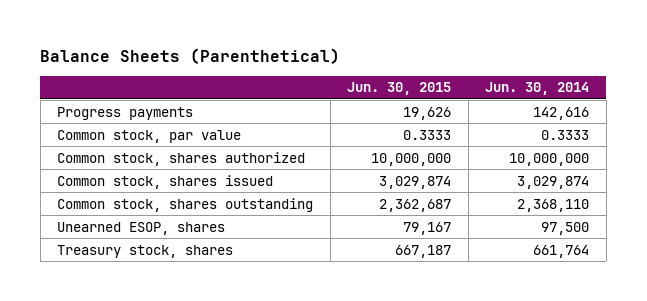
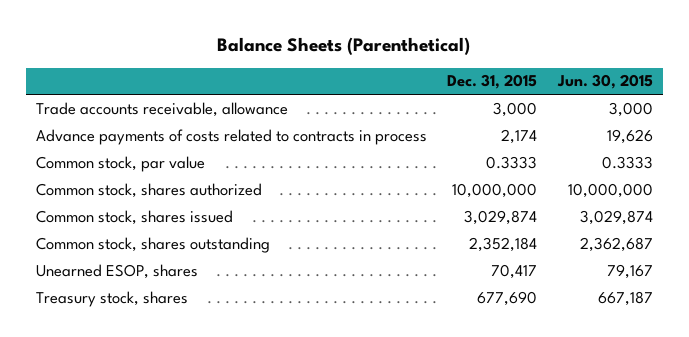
[485,82,590,96] Jun. 30, 2014 -> none
none -> [447,74,538,90] Dec. 31, 2015
none -> [36,101,289,117] Trade accounts receivable, allowance
[57,106,194,120] Progress payments -> [36,128,428,145] Advance payments of costs related to contracts in process

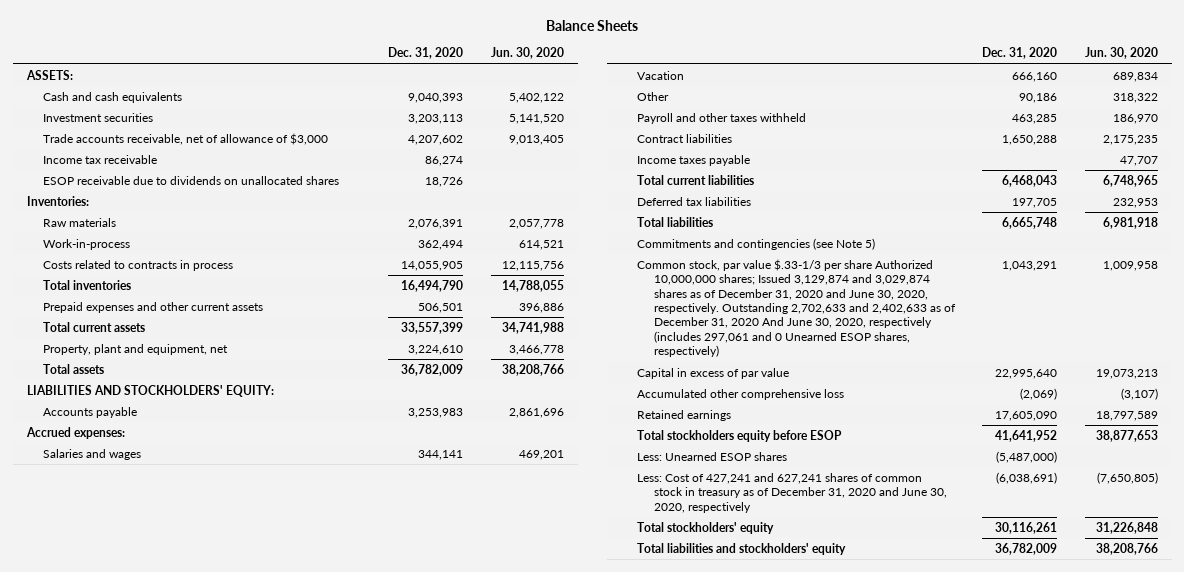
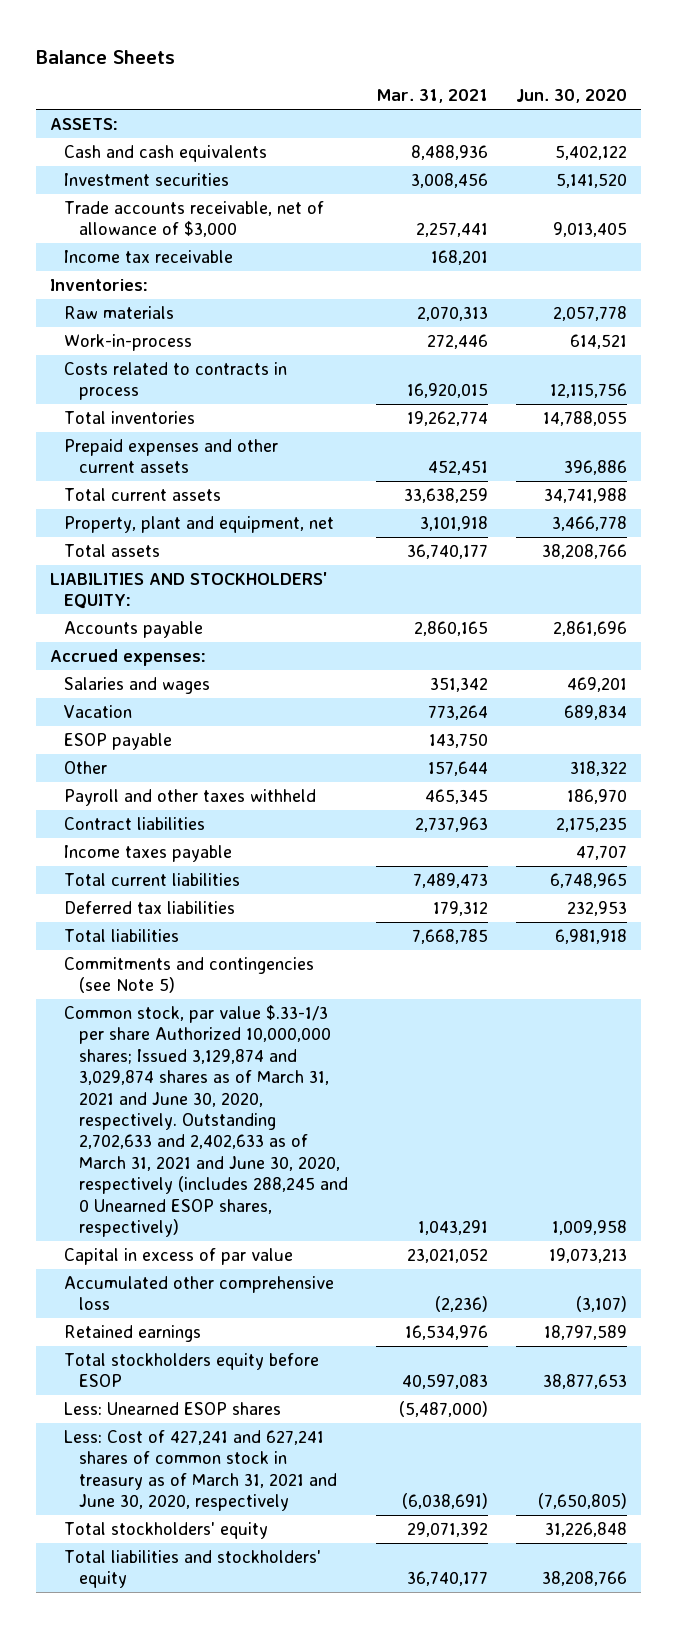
[388,47,464,60] Dec. 31, 2020 -> none
none -> [375,89,488,104] Mar. 31, 2021
[43,175,340,185] ESOP receivable due to dividends on unallocated shares -> none
none -> [64,732,173,750] ESOP payable
[637,258,956,358] Common stock, par value $.33-1/3 per share Authorized 10,000,000 shares; Issued 3,129,874 and 3,029,874 shares as of December 31, 2020 and June 30, 2020, respectively. Outstanding 2,702,633 and 2,402,633 as of December 31, 2020 And June 30, 2020, respectively (includes 297,061 and 0 Unearned ESOP shares, respectively) -> [64,1004,348,1238] Common stock, par value $.33-1/3 per share Authorized 10,000,000 shares; Issued 3,129,874 and 3,029,874 shares as of March 31, 2021 and June 30, 2020, respectively. Outstanding 2,702,633 and 2,402,633 as of March 31, 2021 and June 30, 2020, respectively (includes 288,245 and 0 Unearned ESOP shares, respectively)
[637,472,947,513] Less: Cost of 427,241 and 627,241 shares of common stock in treasury as of December 31, 2020 and June 30, 2020, respectively -> [64,1429,337,1512] Less: Cost of 427,241 and 627,241 shares of common stock in treasury as of March 31, 2021 and June 30, 2020, respectively

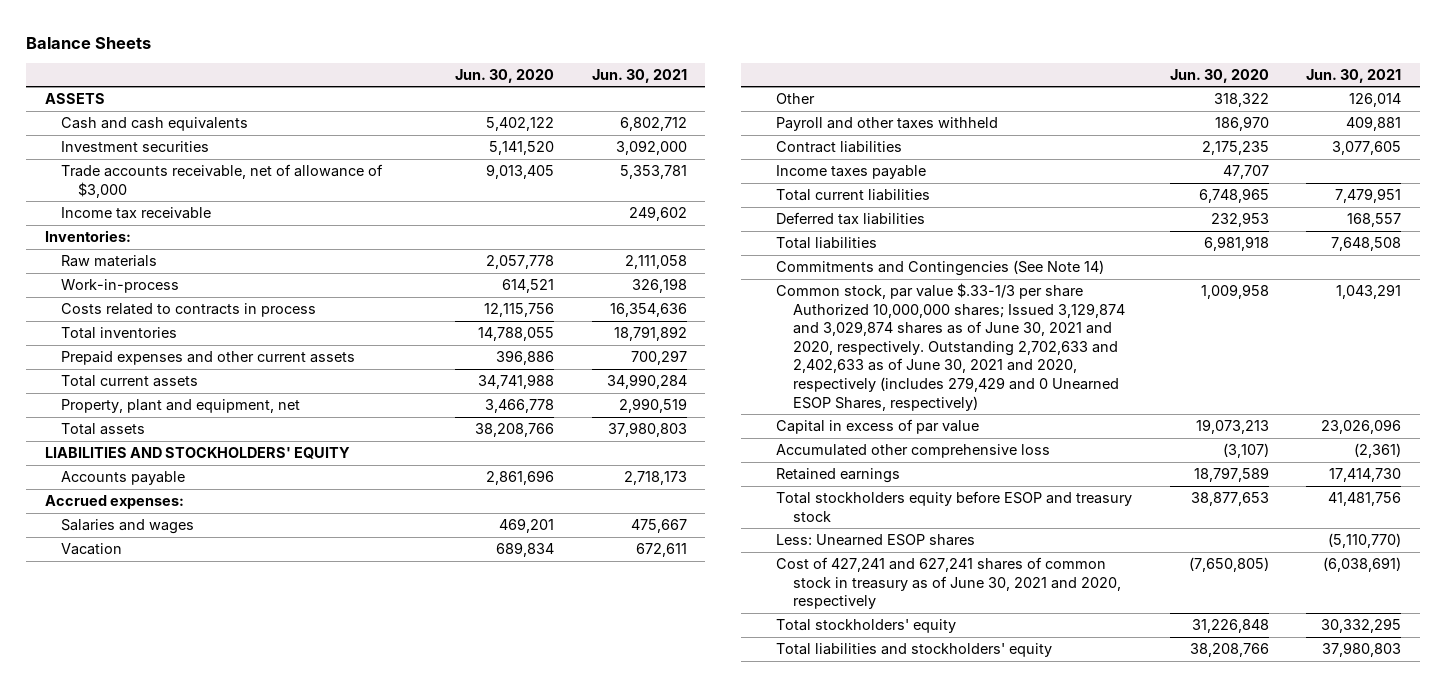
[375,89,488,104] Mar. 31, 2021 -> none
none -> [591,68,687,83] Jun. 30, 2021
[49,117,118,130] ASSETS: -> [45,93,106,105] ASSETS
[49,571,327,610] LIABILITIES AND STOCKHOLDERS' EQUITY: -> [45,447,351,460] LIABILITIES AND STOCKHOLDERS' EQUITY
[64,732,173,750] ESOP payable -> none
[64,956,315,994] Commitments and contingencies (see Note 5) -> [776,260,1105,277] Commitments and Contingencies (See Note 14)
[64,1004,348,1238] Common stock, par value $.33-1/3 per share Authorized 10,000,000 shares; Issued 3,129,874 and 3,029,874 shares as of March 31, 2021 and June 30, 2020, respectively. Outstanding 2,702,633 and 2,402,633 as of March 31, 2021 and June 30, 2020, respectively (includes 288,245 and 0 Unearned ESOP shares, respectively) -> [776,283,1125,411] Common stock, par value $.33-1/3 per share Authorized 10,000,000 shares; Issued 3,129,874 and 3,029,874 shares as of June 30, 2021 and 2020, respectively. Outstanding 2,702,633 and 2,402,633 as of June 30, 2021 and 2020, respectively (includes 279,429 and 0 Unearned ESOP Shares, respectively)
[64,1352,320,1388] Total stockholders equity before ESOP -> [776,491,1133,522] Total stockholders equity before ESOP and treasury stock
[64,1429,337,1512] Less: Cost of 427,241 and 627,241 shares of common stock in treasury as of March 31, 2021 and June 30, 2020, respectively -> [776,557,1121,610] Cost of 427,241 and 627,241 shares of common stock in treasury as of June 30, 2021 and 2020, respectively

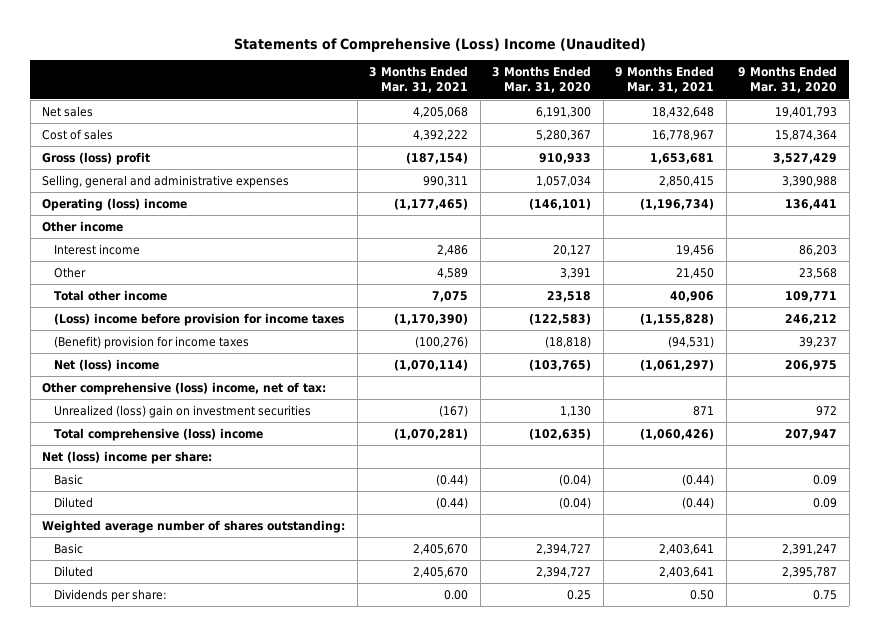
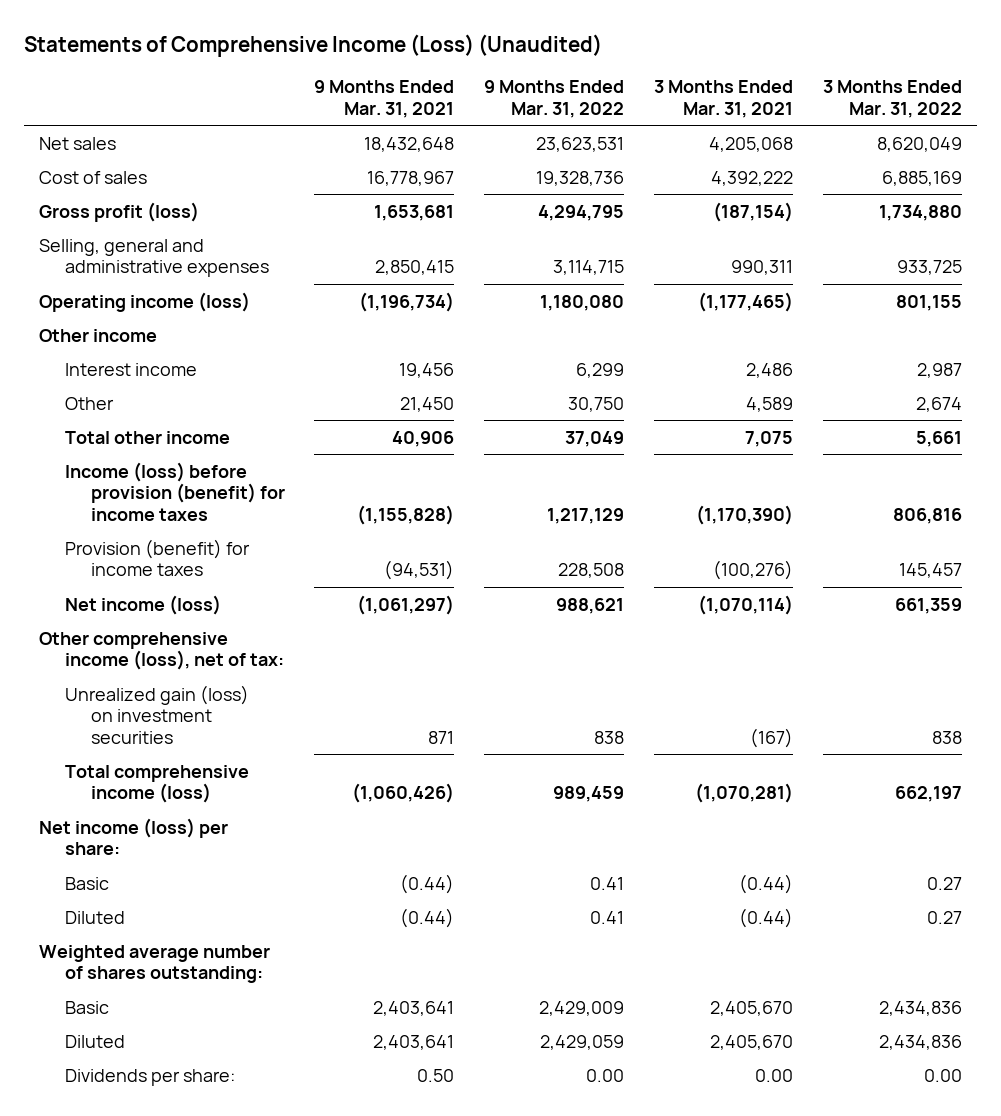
[233,37,646,52] Statements of Comprehensive (Loss) Income (Unaudited) -> [23,33,602,57] Statements of Comprehensive Income (Loss) (Unaudited)
[492,66,592,94] 3 Months Ended Mar. 31, 2020 -> none
[738,66,838,94] 9 Months Ended Mar. 31, 2020 -> none
none -> [484,80,625,118] 9 Months Ended Mar. 31, 2022
none -> [823,80,963,118] 3 Months Ended Mar. 31, 2022
[42,151,151,165] Gross (loss) profit -> [38,201,199,222] Gross profit (loss)
[42,197,188,211] Operating (loss) income -> [38,291,250,312] Operating income (loss)
[54,312,345,326] (Loss) income before provision for income taxes -> [64,461,285,521] Income (loss) before provision (benefit) for income taxes
[54,335,250,349] (Benefit) provision for income taxes -> [64,538,250,577] Provision (benefit) for income taxes
[54,358,160,371] Net (loss) income -> [64,594,221,615] Net income (loss)
[42,381,327,395] Other comprehensive (loss) income, net of tax: -> [38,631,284,671] Other comprehensive income (loss), net of tax:
[54,404,312,418] Unrealized (loss) gain on investment securities -> [64,684,249,744] Unrealized gain (loss) on investment securities
[54,427,264,441] Total comprehensive (loss) income -> [64,764,249,804] Total comprehensive income (loss)
[42,450,213,464] Net (loss) income per share: -> [38,817,228,856] Net income (loss) per share:

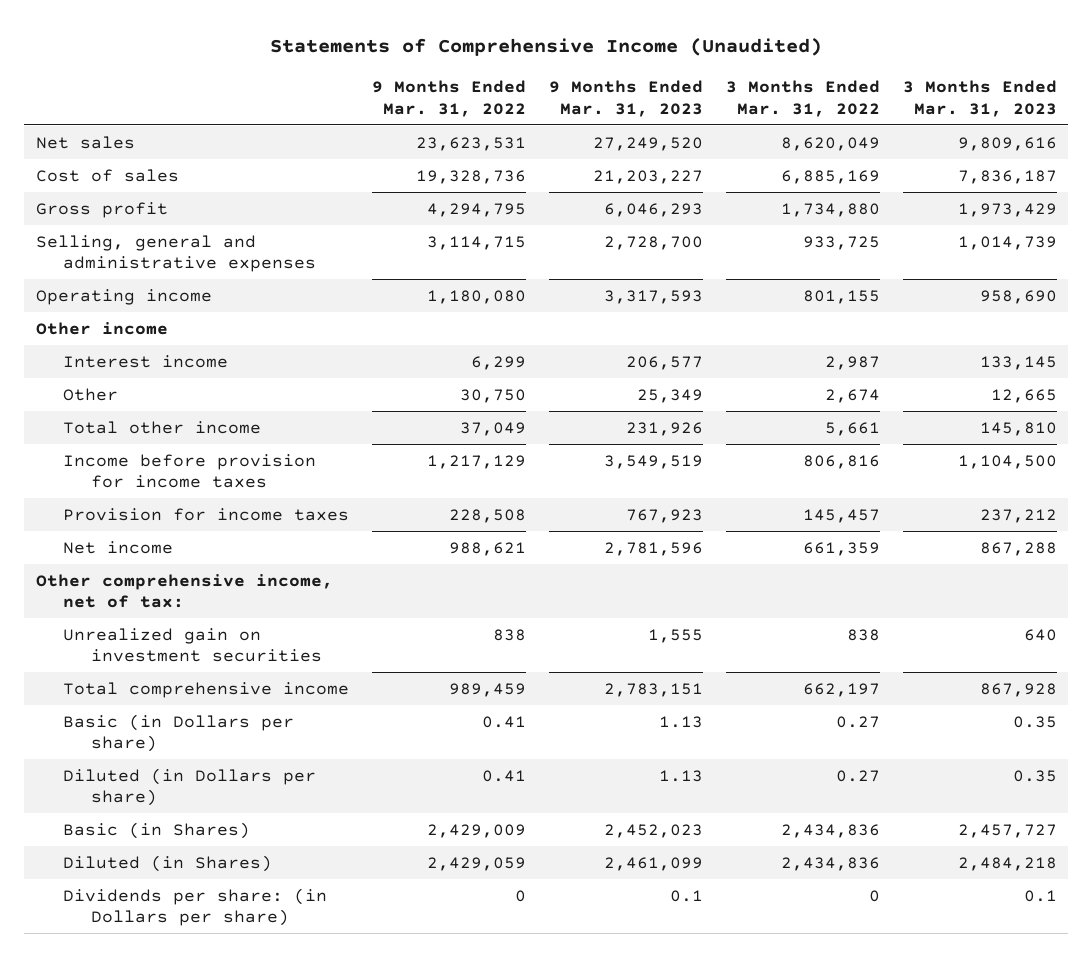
[23,33,602,57] Statements of Comprehensive Income (Loss) (Unaudited) -> [270,38,823,57] Statements of Comprehensive Income (Unaudited)
[314,80,455,118] 9 Months Ended Mar. 31, 2021 -> none
[654,80,794,118] 3 Months Ended Mar. 31, 2021 -> none
none -> [549,79,704,117] 9 Months Ended Mar. 31, 2023
none -> [902,79,1057,117] 3 Months Ended Mar. 31, 2023
[38,201,199,222] Gross profit (loss) -> [35,201,168,218] Gross profit
[38,291,250,312] Operating income (loss) -> [35,288,212,305] Operating income
[38,817,228,856] Net income (loss) per share: -> none
[38,944,270,984] Weighted average number of shares outstanding: -> none
[64,461,285,521] Income (loss) before provision (benefit) for income taxes -> [63,453,317,489] Income before provision for income taxes
[64,538,250,577] Provision (benefit) for income taxes -> [63,507,350,521] Provision for income taxes
[64,594,221,615] Net income (loss) -> [63,540,174,554] Net income
[38,631,284,671] Other comprehensive income (loss), net of tax: -> [35,573,333,609] Other comprehensive income, net of tax:
[64,684,249,744] Unrealized gain (loss) on investment securities -> [63,627,323,663] Unrealized gain on investment securities
[64,764,249,804] Total comprehensive income (loss) -> [63,681,350,698] Total comprehensive income
[64,876,109,890] Basic -> [63,713,295,753] Basic (in Dollars per share)
[64,910,125,924] Diluted -> [63,767,317,807] Diluted (in Dollars per share)
[64,1000,109,1014] Basic -> [63,821,251,839] Basic (in Shares)
[64,1034,125,1048] Diluted -> [63,854,273,872] Diluted (in Shares)
[64,1068,235,1086] Dividends per share: -> [63,887,328,927] Dividends per share: (in Dollars per share)
[586,1068,625,1082] 0.00 -> [515,889,527,902] 0
[924,1068,963,1082] 0.00 -> [868,889,880,902] 0

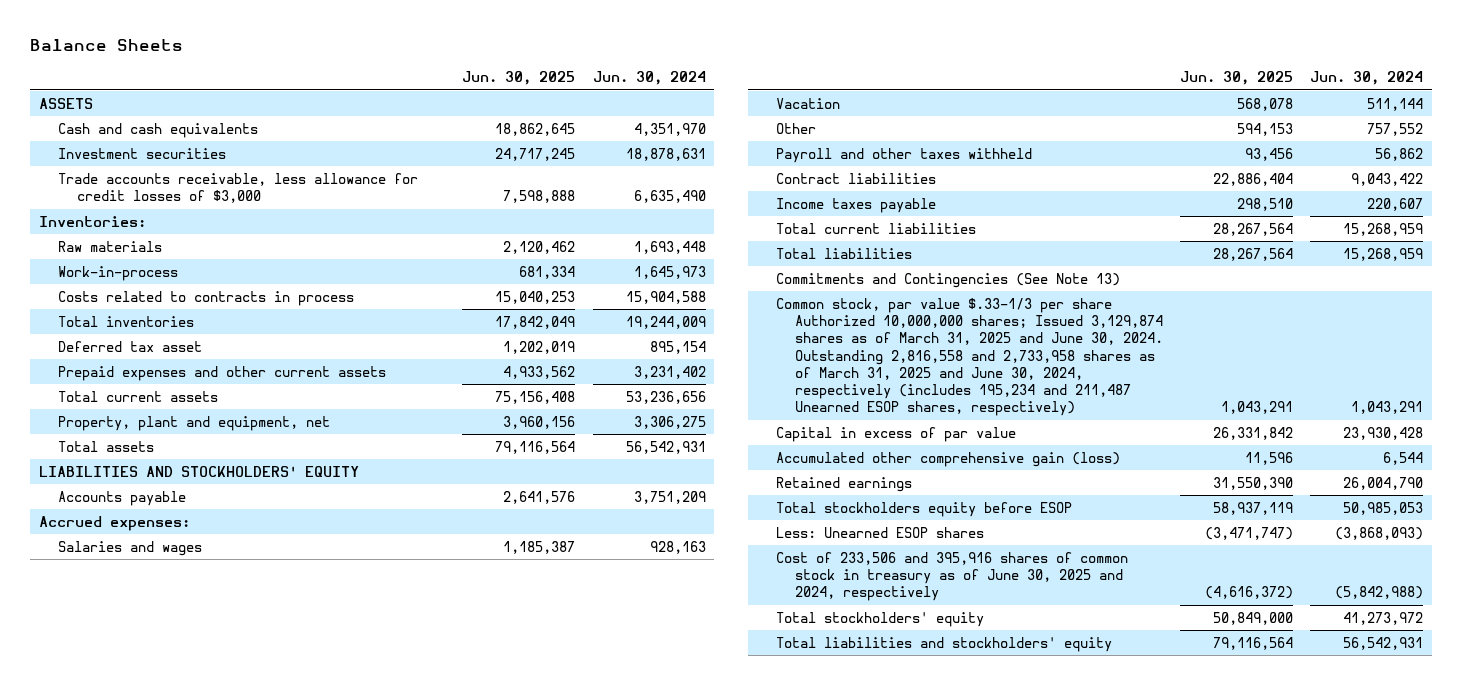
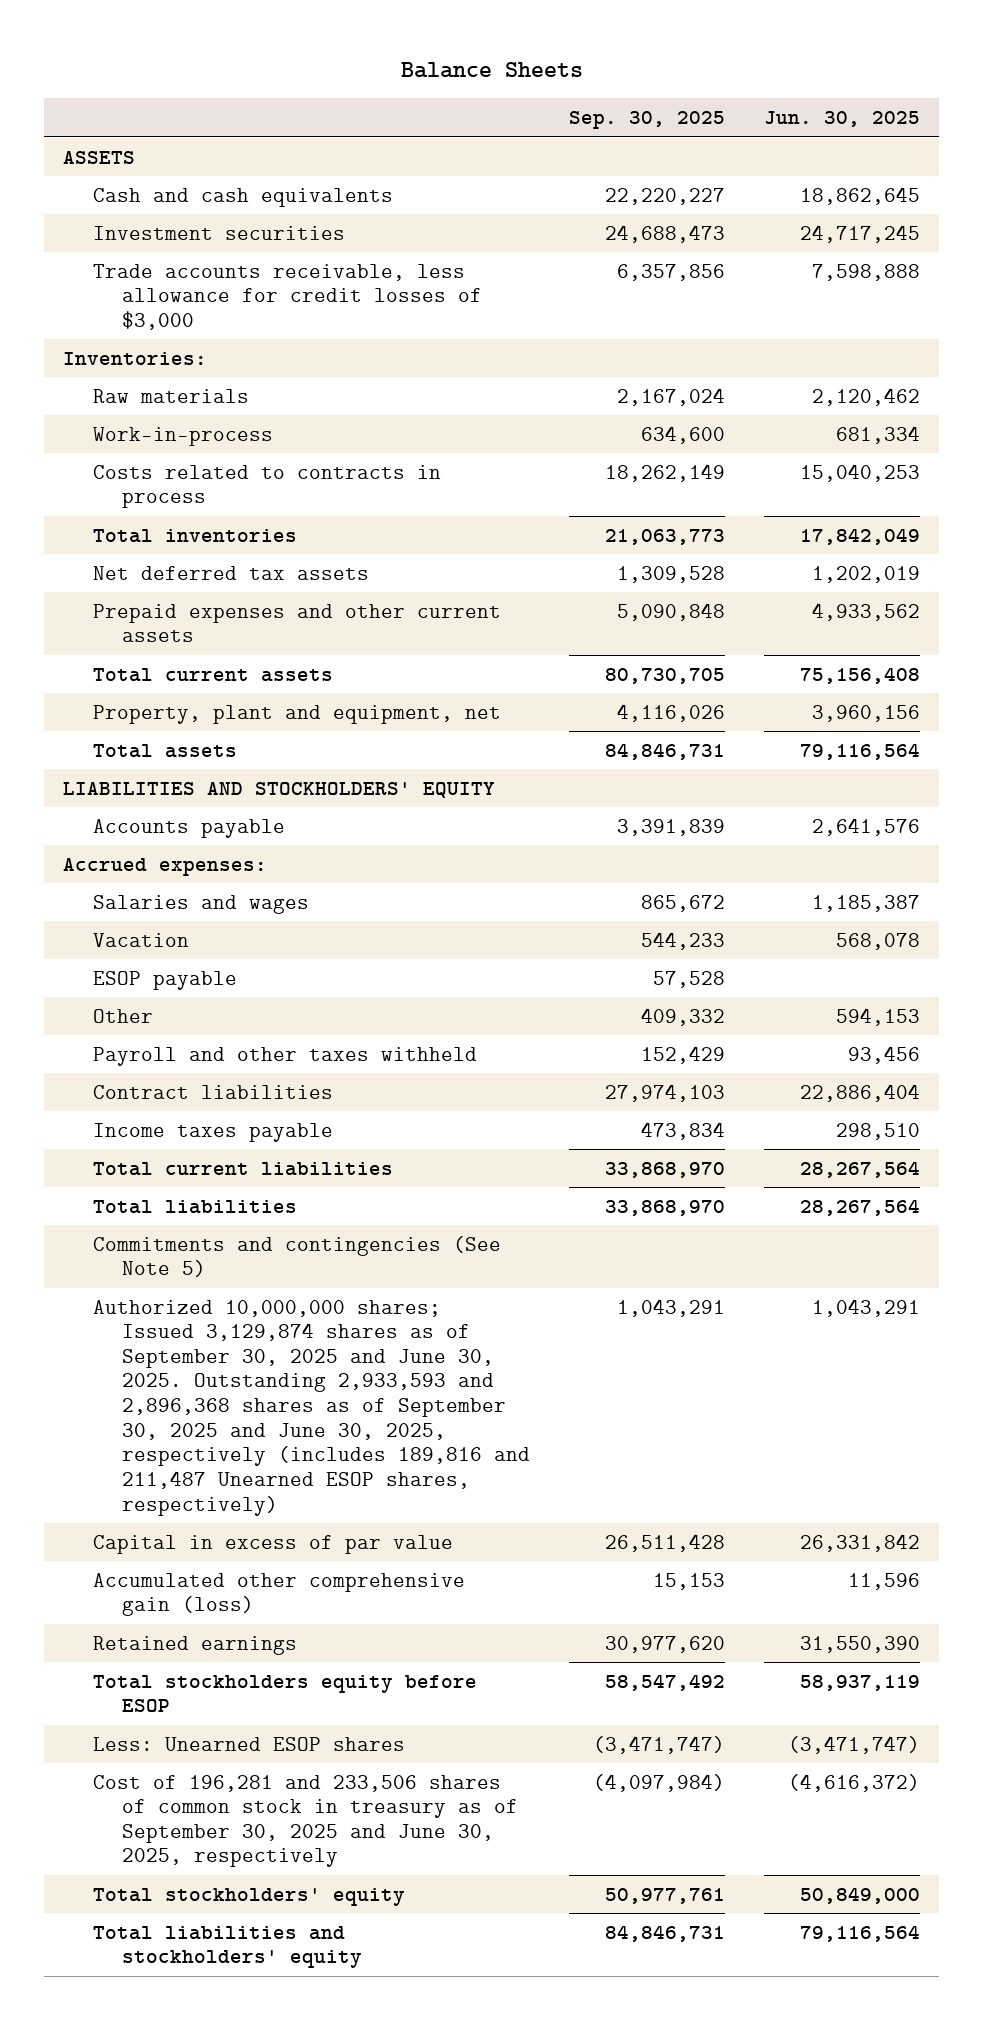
[592,71,706,86] Jun. 30, 2024 -> none
none -> [568,110,725,129] Sep. 30, 2025
[58,340,203,352] Deferred tax asset -> [92,565,369,580] Net deferred tax assets
none -> [92,970,237,990] ESOP payable
[775,272,1120,288] Commitments and Contingencies (See Note 13) -> [92,1235,501,1278] Commitments and contingencies (See Note 5)
[775,297,1164,417] Common stock, par value $.33-1/3 per share Authorized 10,000,000 shares; Issued 3,129,874 shares as of March 31, 2025 and June 30, 2024. Outstanding 2,816,558 and 2,733,958 shares as of March 31, 2025 and June 30, 2024, respectively (includes 195,234 and 211,487 Unearned ESOP shares, respectively) -> [92,1299,530,1516] Authorized 10,000,000 shares; Issued 3,129,874 shares as of September 30, 2025 and June 30, 2025. Outstanding 2,933,593 and 2,896,368 shares as of September 30, 2025 and June 30, 2025, respectively (includes 189,816 and 211,487 Unearned ESOP shares, respectively)
[775,551,1128,602] Cost of 233,506 and 395,916 shares of common stock in treasury as of June 30, 2025 and 2024, respectively -> [92,1774,518,1868] Cost of 196,281 and 233,506 shares of common stock in treasury as of September 30, 2025 and June 30, 2025, respectively

